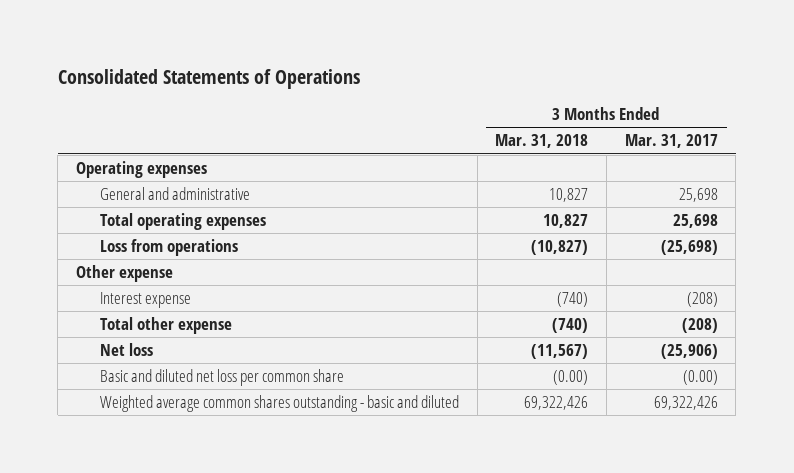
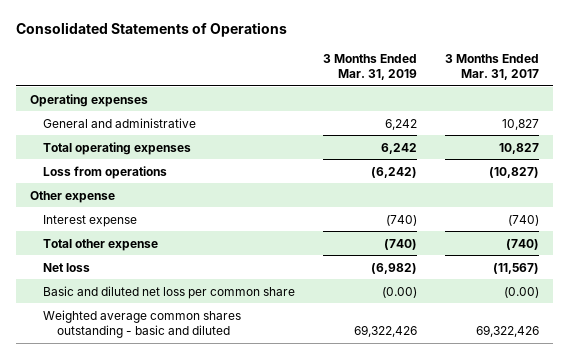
[495,134,589,149] Mar. 31, 2018 -> none
none -> [323,53,418,81] 3 Months Ended Mar. 31, 2019
[678,188,718,203] 25,698 -> [501,118,539,130] 10,827
[672,214,718,229] 25,698 -> [498,142,539,154] 10,827
[660,240,718,256] (25,698) -> [488,166,539,178] (10,827)
[686,292,718,308] (208) -> [507,214,539,226] (740)
[681,318,718,334] (208) -> [505,238,539,250] (740)
[660,344,718,360] (25,906) -> [492,262,539,274] (11,567)

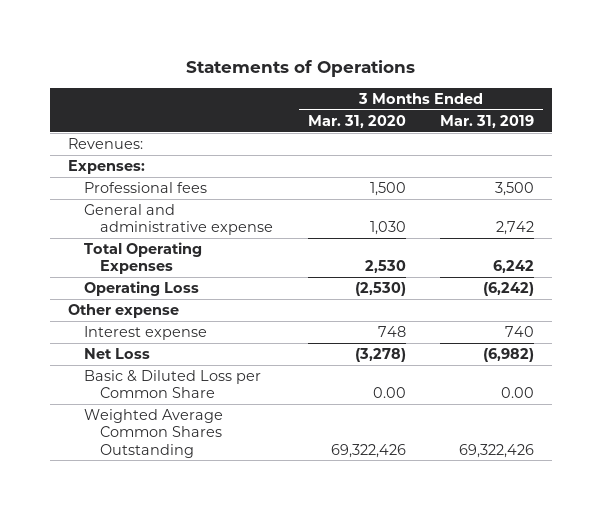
[15,22,287,38] Consolidated Statements of Operations -> [185,60,415,78] Statements of Operations
[444,53,539,81] 3 Months Ended Mar. 31, 2017 -> none
none -> [307,114,406,128] Mar. 31, 2020
none -> [67,138,143,150] Revenues:
[29,93,148,107] Operating expenses -> [67,160,145,175] Expenses:
none -> [83,182,207,194] Professional fees
[43,117,197,128] General and administrative -> [83,204,274,236] General and administrative expense
[385,118,418,130] 6,242 -> [496,221,535,236] 2,742
[43,141,192,155] Total operating expenses -> [83,242,202,275] Total Operating Expenses
[43,165,168,179] Loss from operations -> [83,281,199,297] Operating Loss
[43,238,159,251] Total other expense -> none
[386,214,418,226] (740) -> [505,326,535,338] 740
[43,262,91,272] Net loss -> [83,348,150,360] Net Loss
[43,285,296,299] Basic and diluted net loss per common share -> [83,370,261,399] Basic & Diluted Loss per Common Share
[382,286,418,298] (0.00) -> [501,387,535,399] 0.00
[43,309,242,338] Weighted average common shares outstanding - basic and diluted -> [83,409,223,458] Weighted Average Common Shares Outstanding

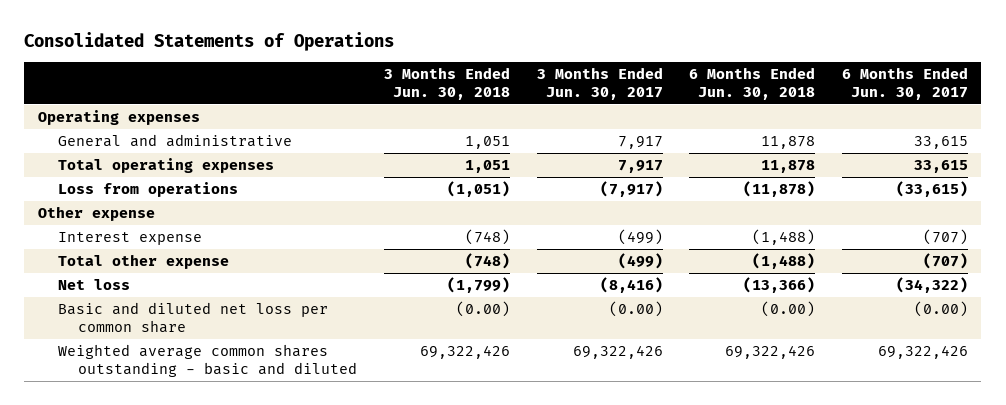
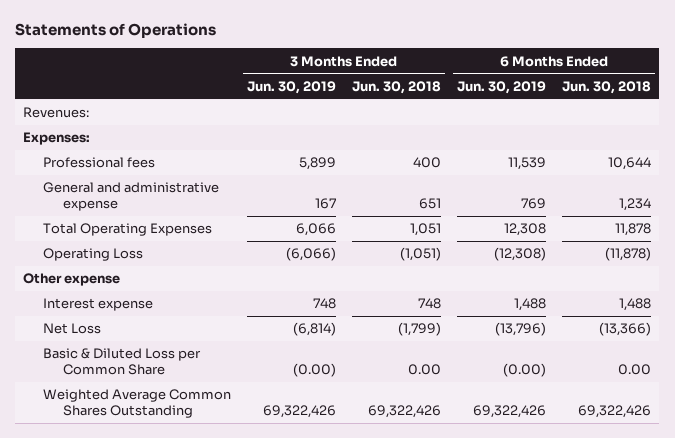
[24,32,395,52] Consolidated Statements of Operations -> [15,23,217,39] Statements of Operations
[536,67,663,100] 3 Months Ended Jun. 30, 2017 -> none
[841,67,968,100] 6 Months Ended Jun. 30, 2017 -> none
none -> [247,80,337,94] Jun. 30, 2019
none -> [457,80,547,94] Jun. 30, 2019
none -> [23,107,90,119] Revenues:
[37,110,200,126] Operating expenses -> [23,132,91,146] Expenses:
none -> [43,157,156,169] Professional fees
[58,134,293,148] General and administrative -> [43,182,220,212] General and administrative expense
[464,136,510,150] 1,051 -> [419,198,442,210] 651
[761,136,816,150] 11,878 -> [619,198,652,212] 1,234
[58,158,275,174] Total operating expenses -> [43,223,213,237] Total Operating Expenses
[58,182,239,198] Loss from operations -> [43,248,144,262] Operating Loss
[58,254,230,270] Total other expense -> none
[464,229,510,246] (748) -> [418,298,442,310] 748
[752,229,816,246] (1,488) -> [619,298,652,312] 1,488
[58,279,131,291] Net loss -> [43,323,102,335] Net Loss
[58,302,329,333] Basic and diluted net loss per common share -> [43,348,202,376] Basic & Diluted Loss per Common Share
[455,301,510,318] (0.00) -> [408,364,442,376] 0.00
[761,301,816,318] (0.00) -> [618,364,652,376] 0.00
[58,344,358,377] Weighted average common shares outstanding - basic and diluted -> [43,389,232,419] Weighted Average Common Shares Outstanding

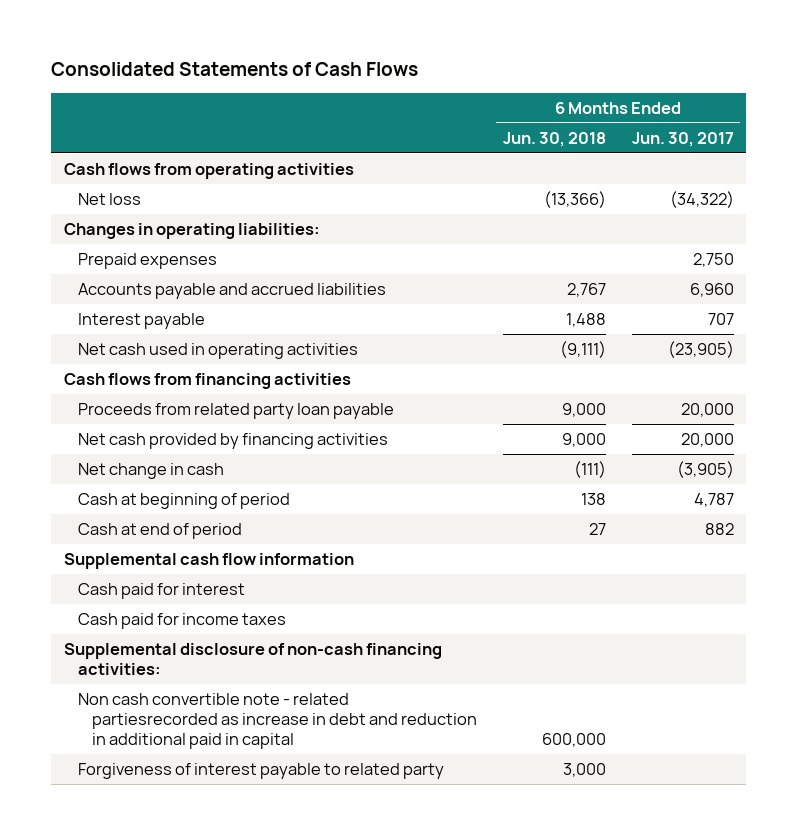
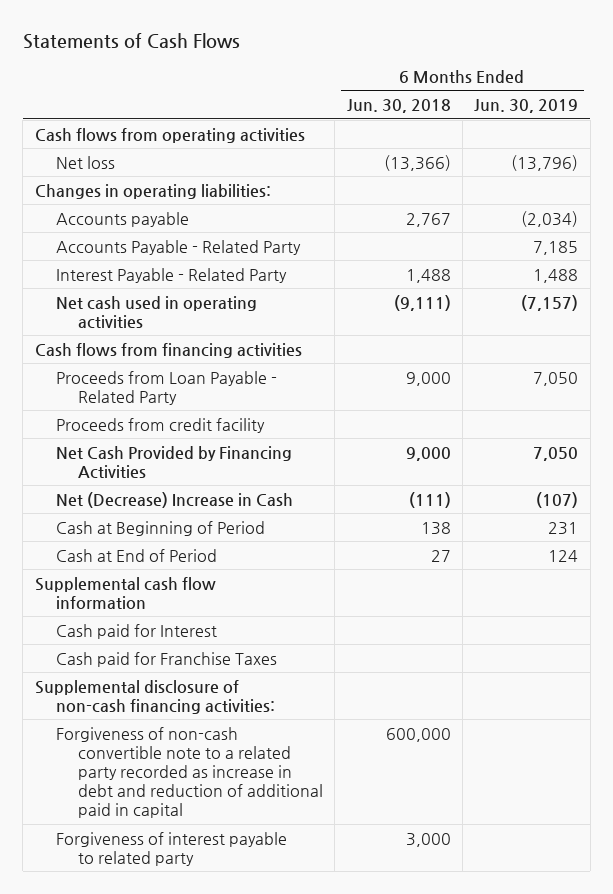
[50,62,418,77] Consolidated Statements of Cash Flows -> [22,33,240,50] Statements of Cash Flows
[631,131,734,147] Jun. 30, 2017 -> none
none -> [474,99,579,114] Jun. 30, 2019
[77,252,217,269] Prepaid expenses -> none
[77,282,386,299] Accounts payable and accrued liabilities -> [56,211,190,227] Accounts payable
none -> [56,239,302,255] Accounts Payable - Related Party
[77,312,205,329] Interest payable -> [56,267,288,283] Interest Payable - Related Party
[77,402,394,419] Proceeds from related party loan payable -> [56,370,278,405] Proceeds from Loan Payable - Related Party
none -> [56,417,266,433] Proceeds from credit facility
[77,432,388,449] Net cash provided by financing activities -> [56,445,293,479] Net Cash Provided by Financing Activities
[77,462,224,479] Net change in cash -> [56,491,294,508] Net (Decrease) Increase in Cash
[77,492,290,509] Cash at beginning of period -> [56,520,266,536] Cash at Beginning of Period
[77,522,242,539] Cash at end of period -> [56,548,218,562] Cash at End of Period
[77,582,245,599] Cash paid for interest -> [56,623,218,639] Cash paid for Interest
[77,612,286,629] Cash paid for income taxes -> [56,651,278,667] Cash paid for Franchise Taxes
[77,692,478,750] Non cash convertible note - related partiesrecorded as increase in debt and reduction in additional paid in capital -> [56,726,323,819] Forgiveness of non-cash convertible note to a related party recorded as increase in debt and reduction of additional paid in capital

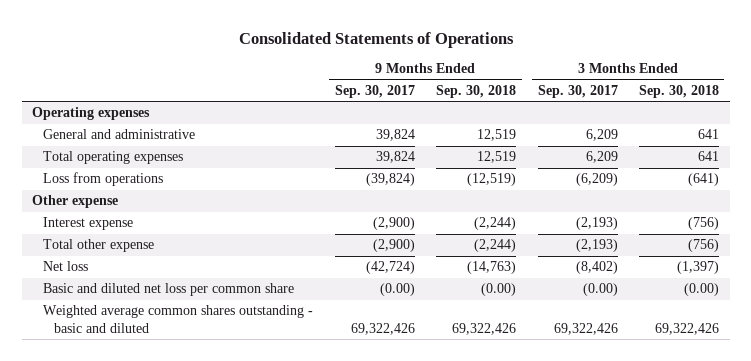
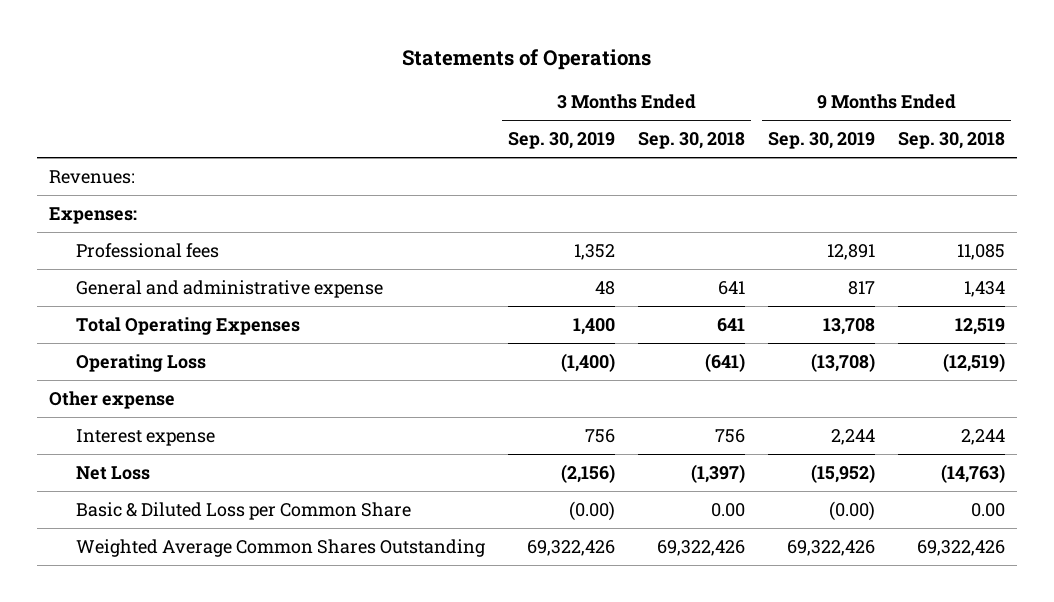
[238,31,514,48] Consolidated Statements of Operations -> [401,48,651,70] Statements of Operations
[334,84,415,98] Sep. 30, 2017 -> none
[537,84,618,98] Sep. 30, 2017 -> none
none -> [508,132,616,150] Sep. 30, 2019
none -> [768,132,876,150] Sep. 30, 2019
none -> [48,170,135,185] Revenues:
[32,107,151,121] Operating expenses -> [48,207,137,225] Expenses:
none -> [75,243,219,259] Professional fees
[43,129,196,140] General and administrative -> [75,280,383,299] General and administrative expense
[477,129,517,142] 12,519 -> [964,281,1006,298] 1,434
[43,151,184,165] Total operating expenses -> [75,317,300,336] Total Operating Expenses
[43,172,164,187] Loss from operations -> [75,354,206,373] Operating Loss
[43,239,155,253] Total other expense -> none
[474,217,517,231] (2,244) -> [961,429,1006,446] 2,244
[688,217,720,231] (756) -> [715,429,746,444] 756
[43,261,89,272] Net loss -> [75,466,150,481] Net Loss
[43,283,295,297] Basic and diluted net loss per common share -> [75,502,411,521] Basic & Diluted Loss per Common Share
[481,283,517,297] (0.00) -> [971,503,1006,518] 0.00
[684,283,720,297] (0.00) -> [711,503,746,518] 0.00
[43,305,314,333] Weighted average common shares outstanding - basic and diluted -> [75,539,485,558] Weighted Average Common Shares Outstanding

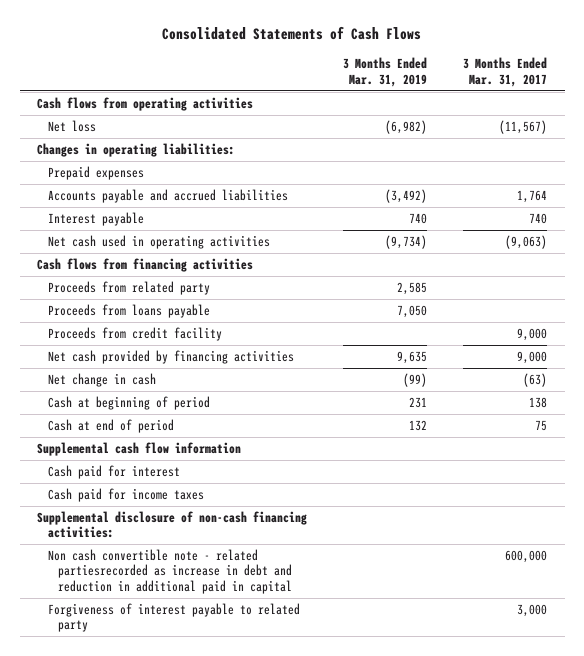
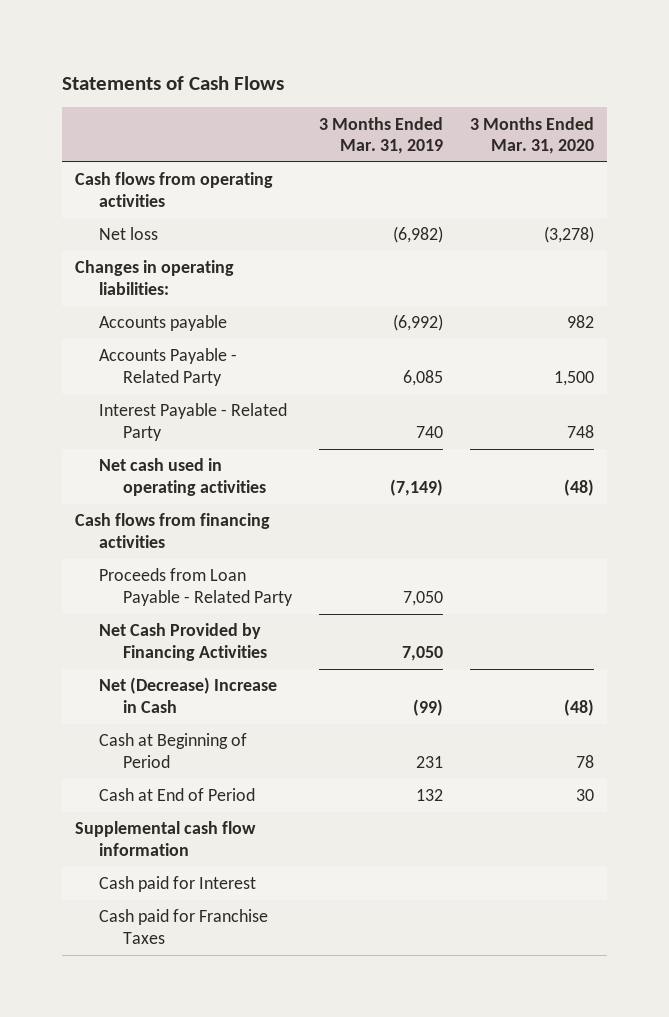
[162,26,422,41] Consolidated Statements of Cash Flows -> [61,75,284,90] Statements of Cash Flows
[462,57,547,87] 3 Months Ended Mar. 31, 2017 -> none
none -> [469,116,594,154] 3 Months Ended Mar. 31, 2020
[47,165,144,180] Prepaid expenses -> none
[47,188,288,203] Accounts payable and accrued liabilities -> [99,315,228,332] Accounts payable
[385,188,428,203] (3,492) -> [392,314,443,332] (6,992)
none -> [99,348,238,386] Accounts Payable - Related Party
[47,211,144,226] Interest payable -> [99,403,288,441] Interest Payable - Related Party
[385,234,428,249] (9,734) -> [389,478,443,496] (7,149)
[47,280,210,295] Proceeds from related party -> none
[47,326,222,341] Proceeds from credit facility -> none
[47,303,210,318] Proceeds from loans payable -> [99,568,293,606] Proceeds from Loan Payable - Related Party
[47,349,294,364] Net cash provided by financing activities -> [99,623,267,661] Net Cash Provided by Financing Activities
[397,350,428,364] 9,635 -> [401,645,443,661] 7,050
[47,372,156,387] Net change in cash -> [99,677,278,713] Net (Decrease) Increase in Cash
[47,395,210,410] Cash at beginning of period -> [99,733,248,768] Cash at Beginning of Period
[47,418,174,433] Cash at end of period -> [99,788,256,802] Cash at End of Period
[37,510,308,539] Supplemental disclosure of non-cash financing activities: -> none
[47,548,292,594] Non cash convertible note - related partiesrecorded as increase in debt and reduction in additional paid in capital -> none
[47,602,300,633] Forgiveness of interest payable to related party -> none
[47,464,180,479] Cash paid for interest -> [99,876,257,893] Cash paid for Interest
[47,487,204,502] Cash paid for income taxes -> [99,909,269,944] Cash paid for Franchise Taxes

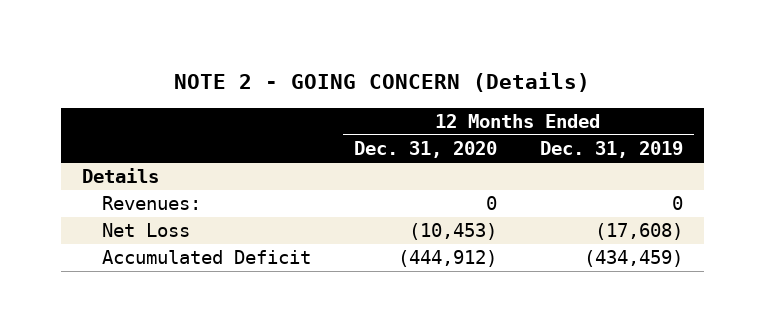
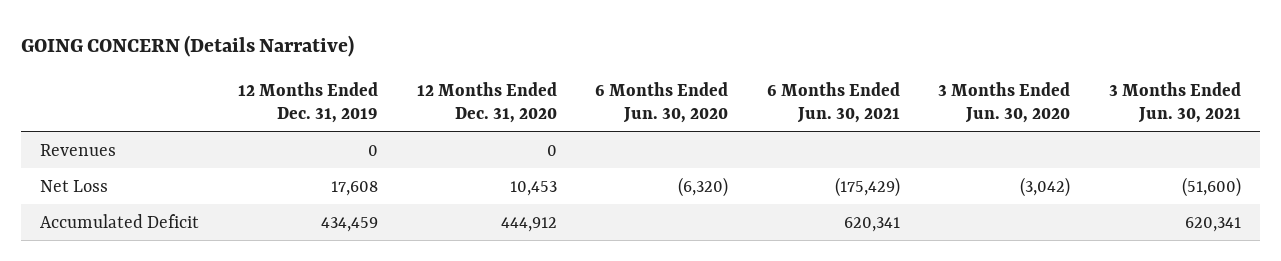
[174,72,591,93] NOTE 2 - GOING CONCERN (Details) -> [21,35,355,58] GOING CONCERN (Details Narrative)
none -> [595,81,729,123] 6 Months Ended Jun. 30, 2020
none -> [766,81,900,123] 6 Months Ended Jun. 30, 2021
none -> [938,81,1071,123] 3 Months Ended Jun. 30, 2020
none -> [1108,81,1241,123] 3 Months Ended Jun. 30, 2021
[82,168,160,184] Details -> none
[101,196,201,211] Revenues: -> [40,143,117,156] Revenues
[408,223,497,241] (10,453) -> [509,180,557,196] 10,453
[594,223,683,241] (17,608) -> [330,180,378,196] 17,608
[397,250,497,268] (444,912) -> [500,216,557,232] 444,912
[583,250,683,268] (434,459) -> [320,216,378,232] 434,459

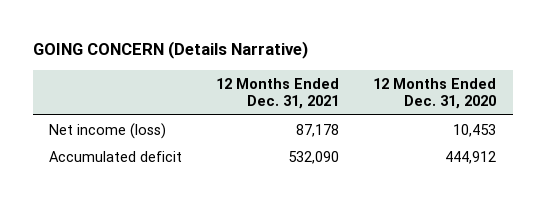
[237,81,378,123] 12 Months Ended Dec. 31, 2019 -> none
[595,81,729,123] 6 Months Ended Jun. 30, 2020 -> none
[766,81,900,123] 6 Months Ended Jun. 30, 2021 -> none
[938,81,1071,123] 3 Months Ended Jun. 30, 2020 -> none
[1108,81,1241,123] 3 Months Ended Jun. 30, 2021 -> none
none -> [216,77,340,110] 12 Months Ended Dec. 31, 2021
[40,143,117,156] Revenues -> none
[40,179,109,192] Net Loss -> [49,122,167,139] Net income (loss)
[40,213,200,228] Accumulated Deficit -> [49,150,183,162] Accumulated deficit

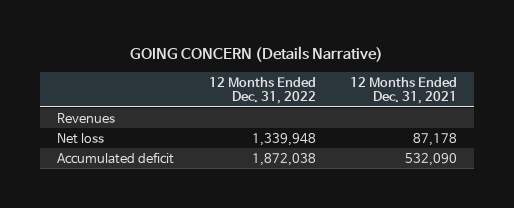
[372,77,496,110] 12 Months Ended Dec. 31, 2020 -> none
none -> [208,76,316,105] 12 Months Ended Dec. 31, 2022
none -> [57,112,116,123] Revenues
[49,122,167,139] Net income (loss) -> [57,132,105,144] Net loss

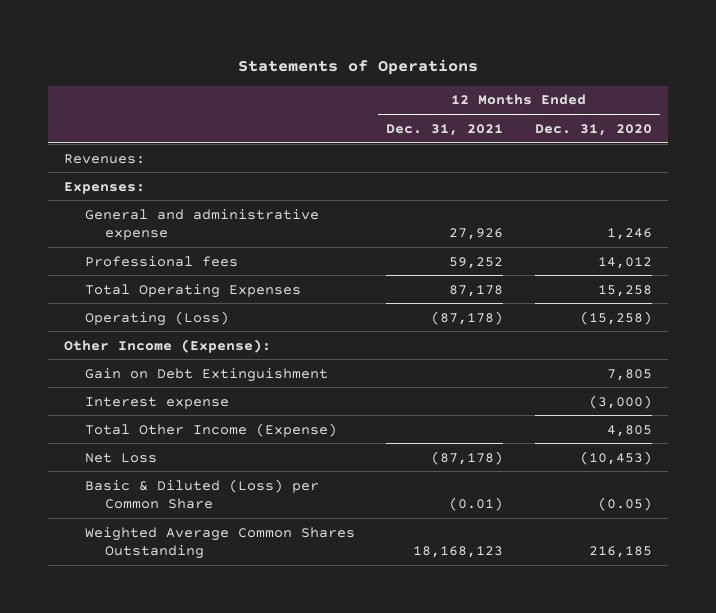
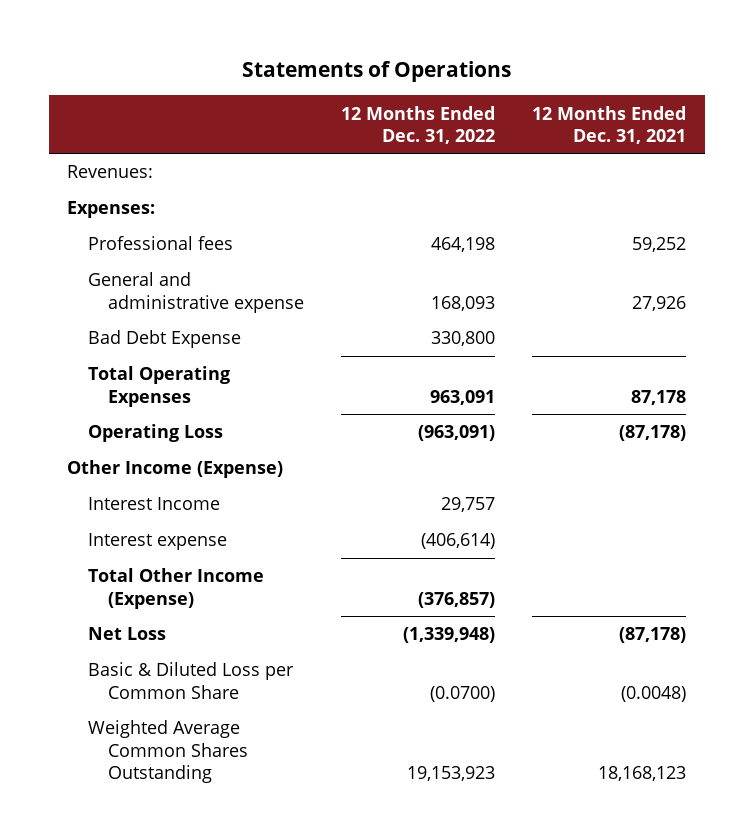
[535,123,653,136] Dec. 31, 2020 -> none
none -> [341,105,496,144] 12 Months Ended Dec. 31, 2022
[84,208,319,241] General and administrative expense -> [87,272,305,313] General and administrative expense
none -> [87,330,241,349] Bad Debt Expense
[84,367,328,382] Gain on Debt Extinguishment -> none
[84,310,229,326] Operating (Loss) -> [87,424,223,443] Operating Loss
[64,338,272,353] Other Income (Expense): -> [67,460,284,479] Other Income (Expense)
none -> [87,497,220,511] Interest Income
[84,478,319,510] Basic & Diluted (Loss) per Common Share -> [87,662,294,699] Basic & Diluted Loss per Common Share
[449,497,504,512] (0.01) -> [621,685,687,702] (0.0048)

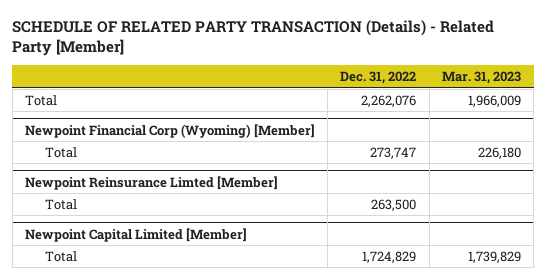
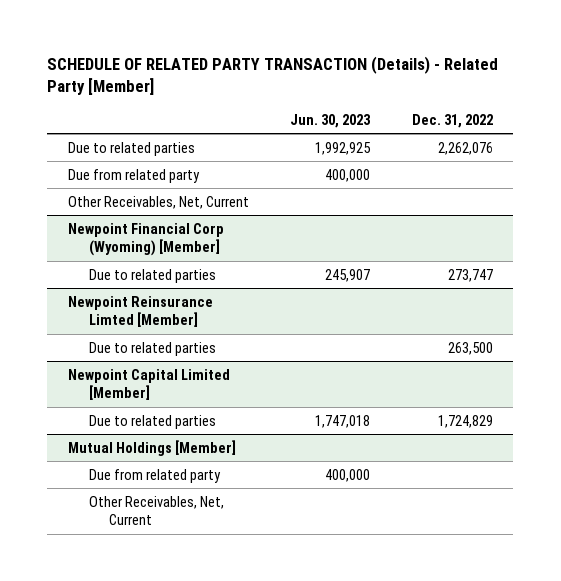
[441,71,521,85] Mar. 31, 2023 -> none
none -> [290,113,372,128] Jun. 30, 2023
[24,94,57,106] Total -> [68,141,196,156] Due to related parties
none -> [68,168,201,183] Due from related party
none -> [68,195,250,209] Other Receivables, Net, Current
[45,146,78,158] Total -> [88,268,216,283] Due to related parties
[45,198,78,210] Total -> [88,341,216,356] Due to related parties
[45,250,78,262] Total -> [88,414,216,429] Due to related parties
none -> [68,439,237,456] Mutual Holdings [Member]
none -> [88,468,221,483] Due from related party
none -> [88,495,224,526] Other Receivables, Net, Current

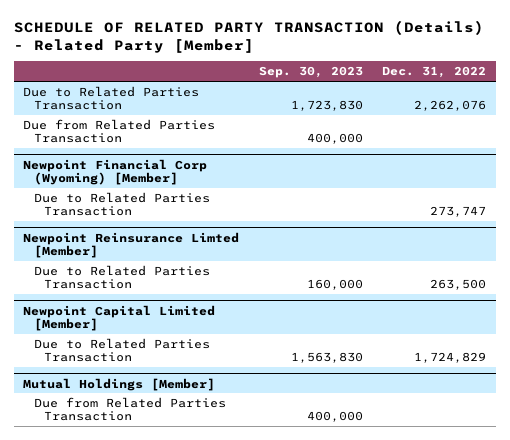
[290,113,372,128] Jun. 30, 2023 -> none
none -> [258,66,363,79] Sep. 30, 2023
[68,195,250,209] Other Receivables, Net, Current -> none
[68,141,196,156] Due to related parties -> [23,85,200,111] Due to Related Parties Transaction
[68,168,201,183] Due from related party -> [23,118,216,144] Due from Related Parties Transaction
[88,268,216,283] Due to related parties -> [33,191,210,217] Due to Related Parties Transaction
[88,341,216,356] Due to related parties -> [33,264,210,290] Due to Related Parties Transaction
[88,414,216,429] Due to related parties -> [33,337,210,363] Due to Related Parties Transaction
[88,495,224,526] Other Receivables, Net, Current -> none
[88,468,221,483] Due from related party -> [33,396,226,422] Due from Related Parties Transaction

